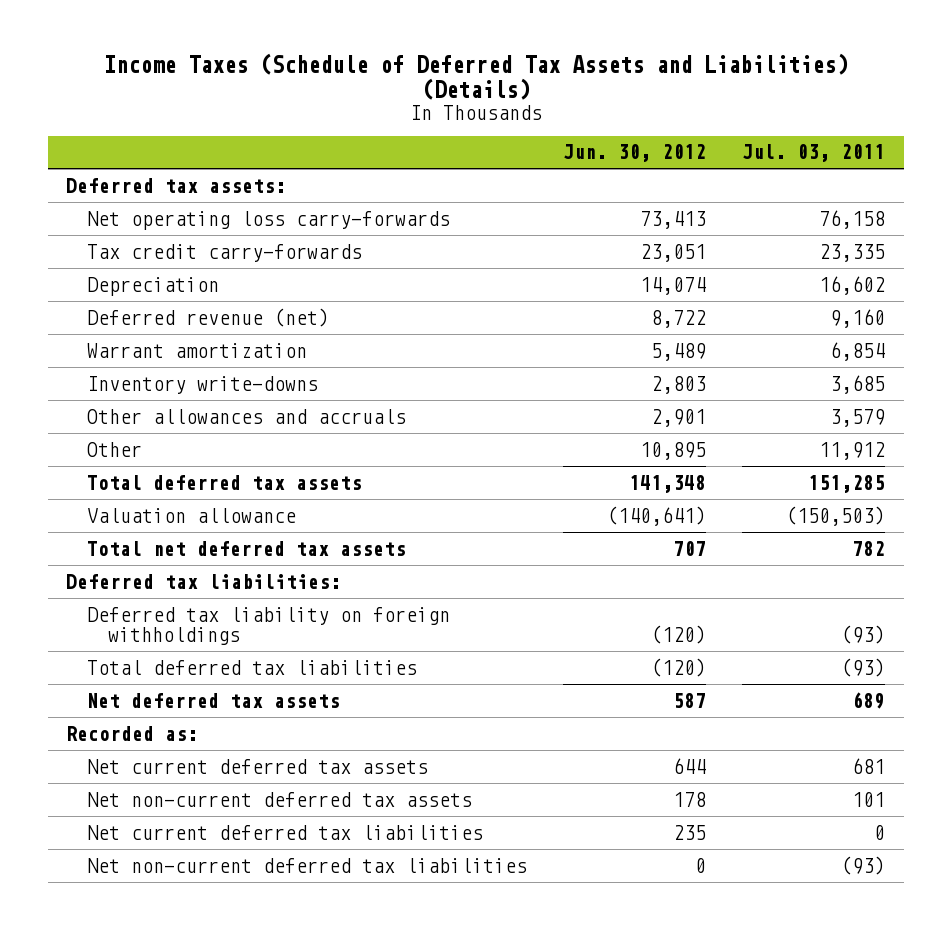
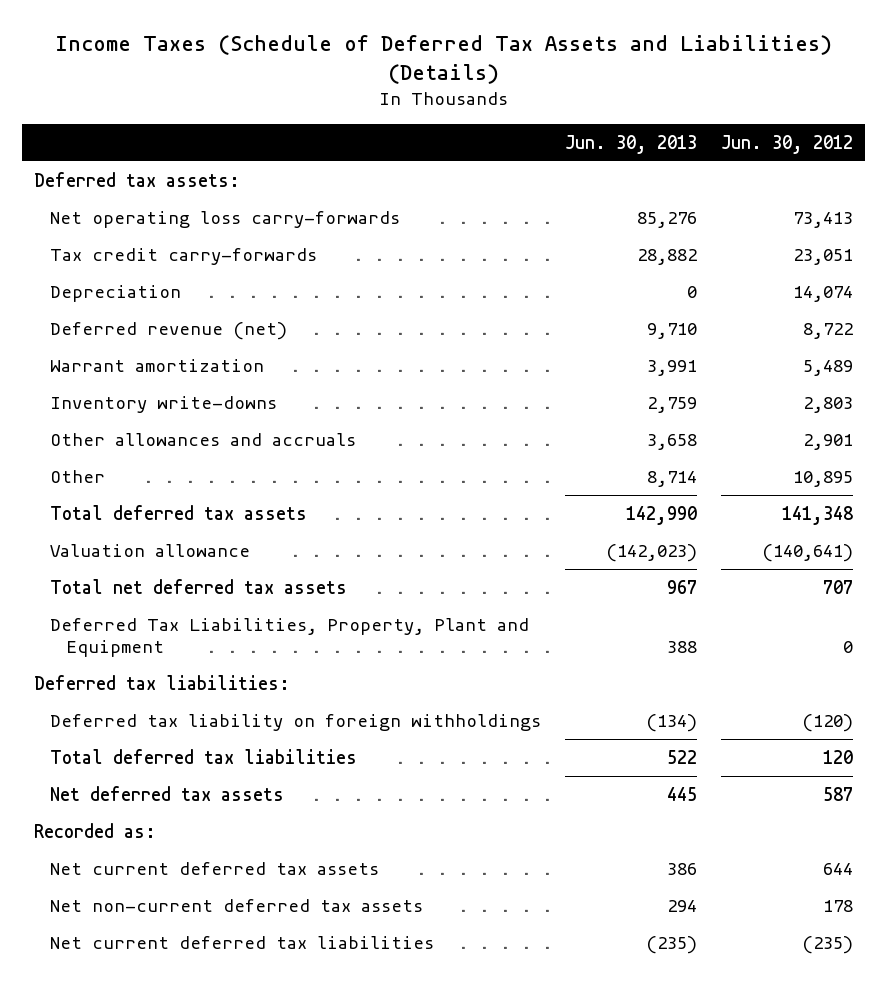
[742,144,886,163] Jul. 03, 2011 -> none
none -> [565,134,698,154] Jun. 30, 2013
none -> [50,617,530,658] Deferred Tax Liabilities, Property, Plant and Equipment
[651,657,707,677] (120) -> [823,749,854,764] 120
[86,857,527,873] Net non-current deferred tax liabilities -> none
[673,824,707,840] 235 -> [802,935,854,954] (235)

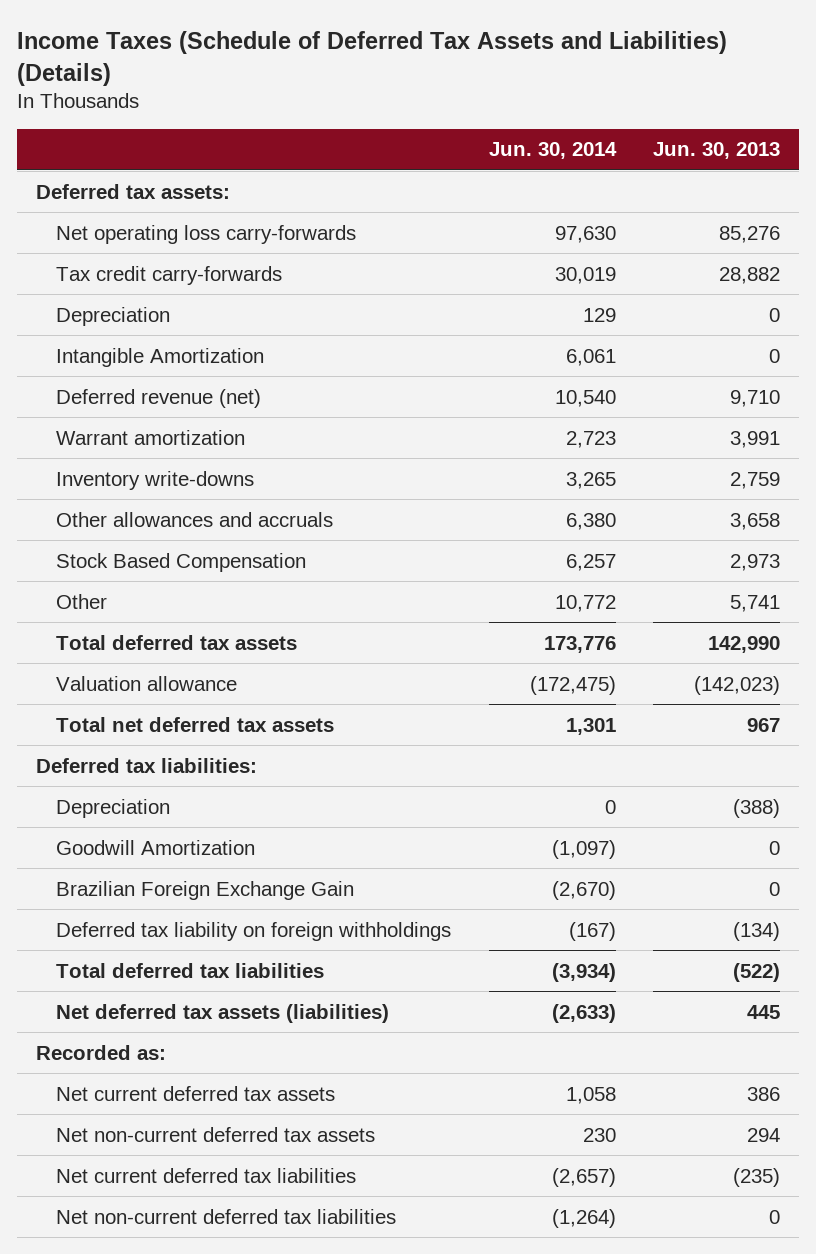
[721,134,854,154] Jun. 30, 2012 -> none
none -> [488,142,617,160] Jun. 30, 2014
none -> [55,347,264,367] Intangible Amortization
none -> [55,552,306,572] Stock Based Compensation
[647,470,698,487] 8,714 -> [730,594,781,612] 5,741
[50,617,530,658] Deferred Tax Liabilities, Property, Plant and Equipment -> none
none -> [55,798,170,818] Depreciation
none -> [55,839,255,855] Goodwill Amortization
none -> [55,880,354,900] Brazilian Foreign Exchange Gain
[667,749,698,764] 522 -> [733,962,781,982] (522)
[50,785,285,801] Net deferred tax assets -> [55,1003,389,1023] Net deferred tax assets (liabilities)
none -> [55,1208,396,1224] Net non-current deferred tax liabilities

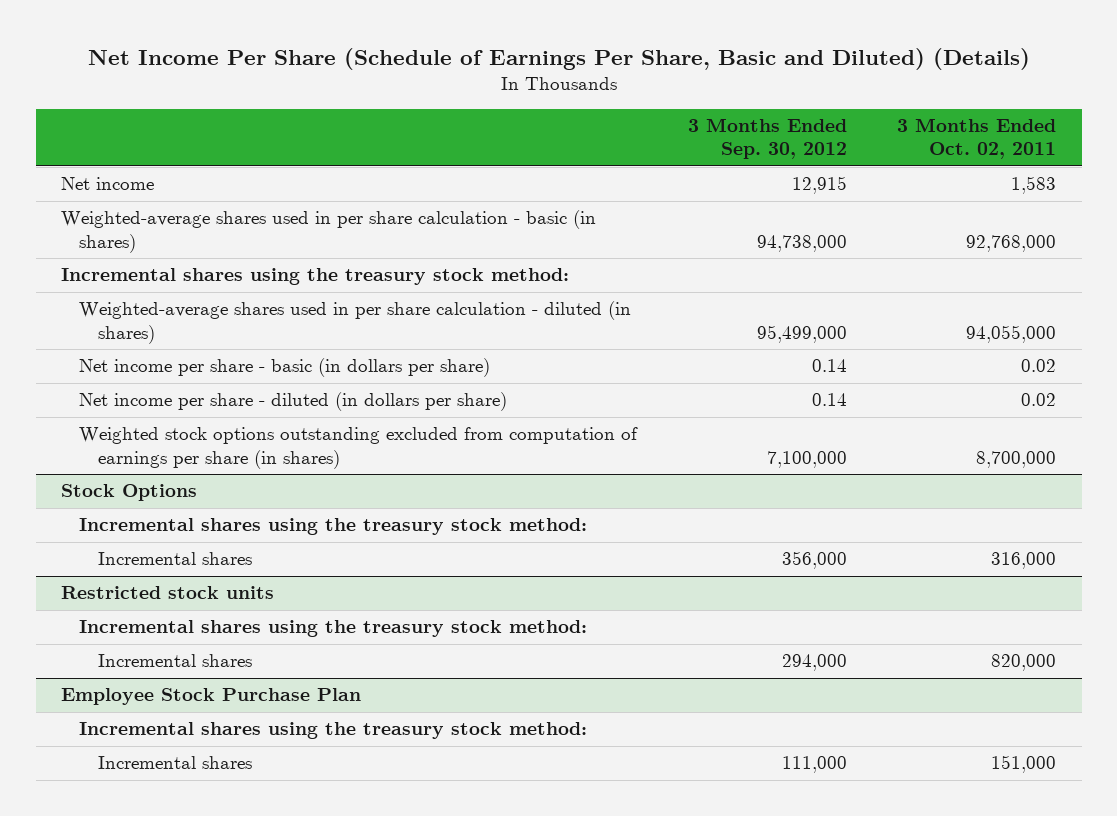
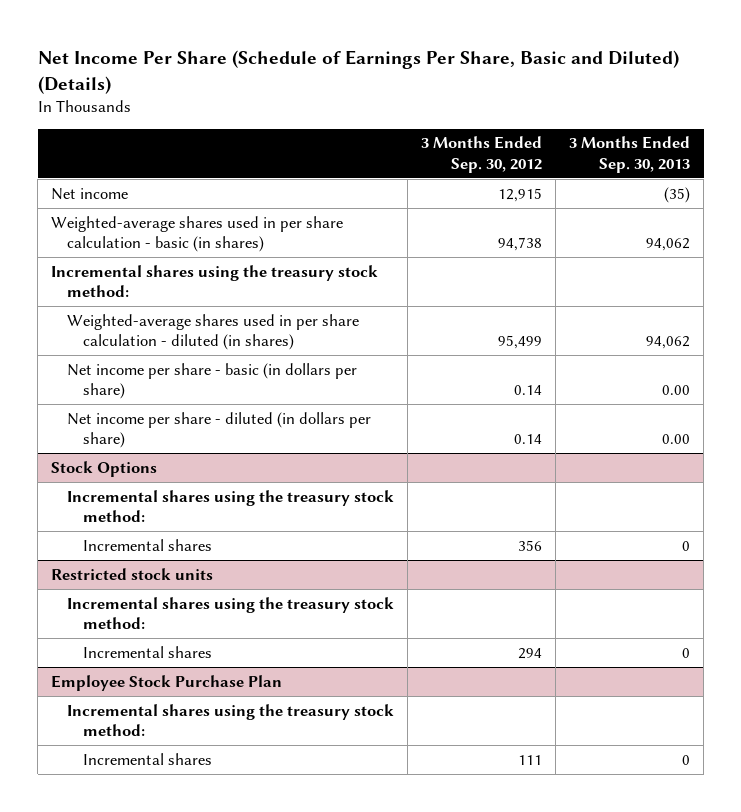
[897,118,1057,160] 3 Months Ended Oct. 02, 2011 -> none
none -> [569,136,691,173] 3 Months Ended Sep. 30, 2013
[756,234,847,252] 94,738,000 -> [498,237,543,252] 94,738
[756,324,847,343] 95,499,000 -> [498,335,543,350] 95,499
[79,427,639,469] Weighted stock options outstanding excluded from computation of earnings per share (in shares) -> none
[781,551,847,570] 356,000 -> [518,539,543,551] 356
[781,654,847,672] 294,000 -> [518,647,543,659] 294
[781,756,847,774] 111,000 -> [518,754,543,765] 111

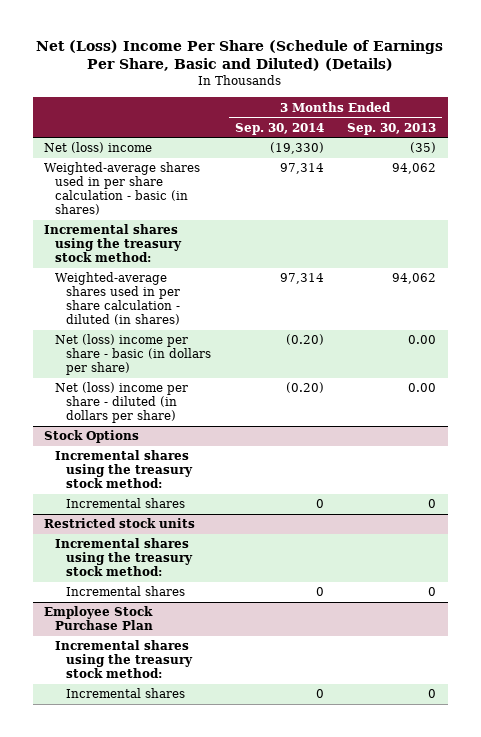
[37,49,679,94] Net Income Per Share (Schedule of Earnings Per Share, Basic and Diluted) (Details) -> [36,39,444,72] Net (Loss) Income Per Share (Schedule of Earnings Per Share, Basic and Diluted) (Details)
[421,136,543,173] 3 Months Ended Sep. 30, 2012 -> none
none -> [234,122,324,135] Sep. 30, 2014
[51,187,129,200] Net income -> [44,142,153,154] Net (loss) income
[67,362,358,400] Net income per share - basic (in dollars per share) -> [55,334,212,376] Net (loss) income per share - basic (in dollars per share)
[67,411,372,449] Net income per share - diluted (in dollars per share) -> [55,382,189,424] Net (loss) income per share - diluted (in dollars per share)

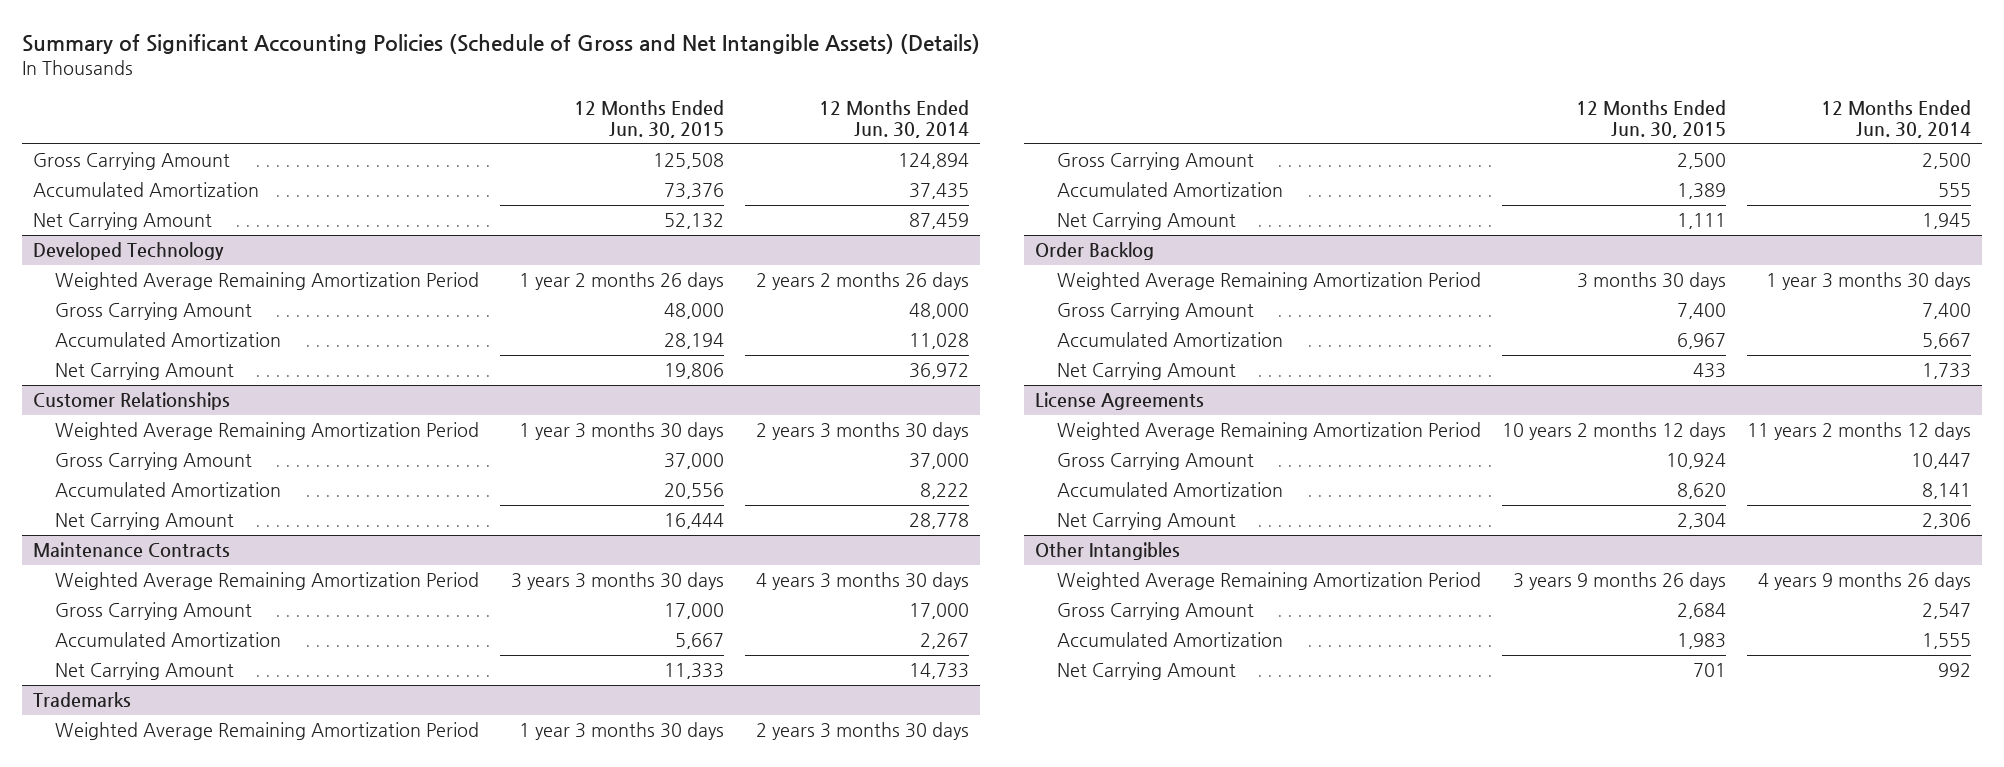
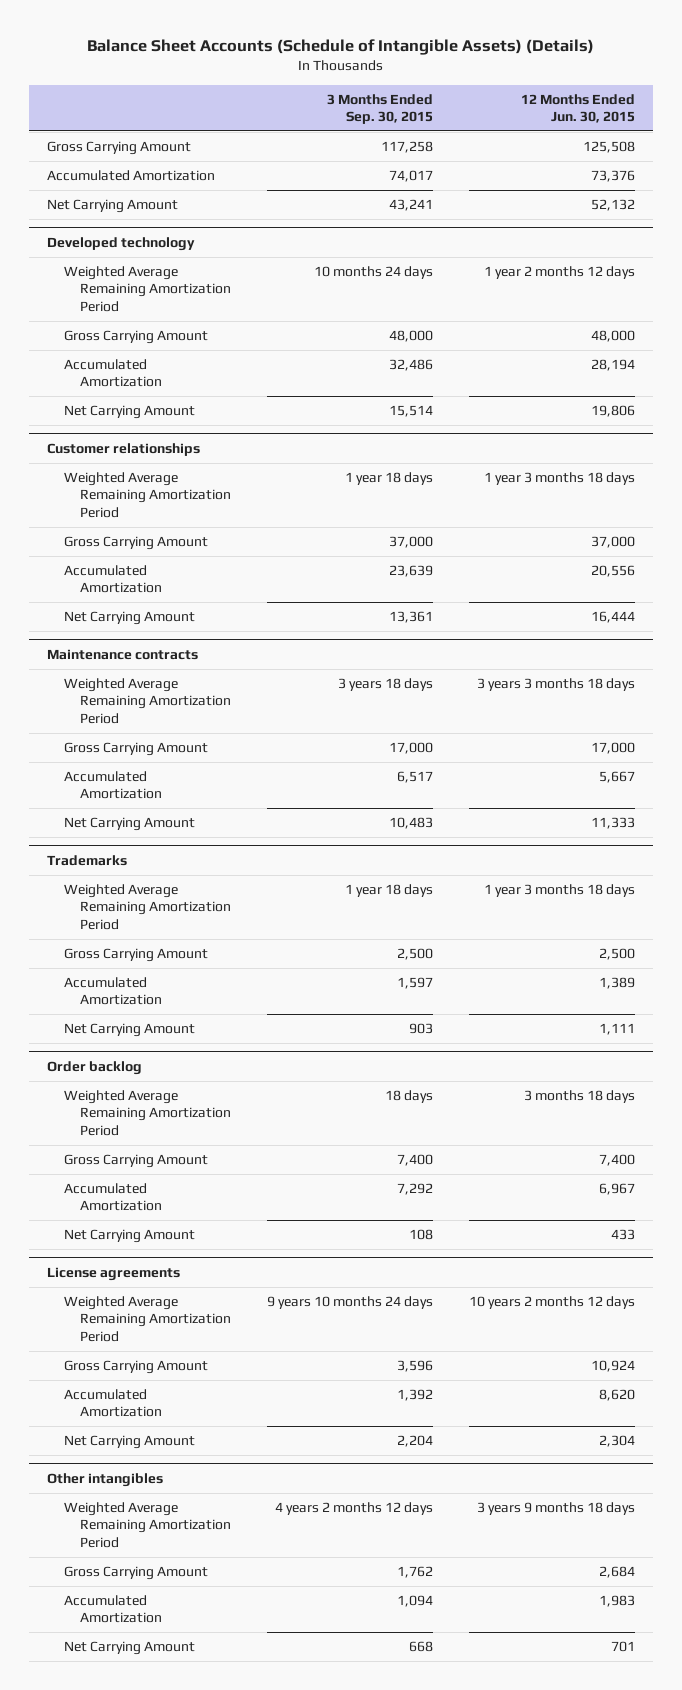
[22,34,981,55] Summary of Significant Accounting Policies (Schedule of Gross and Net Intangible Assets) (Details) -> [87,39,595,56] Balance Sheet Accounts (Schedule of Intangible Assets) (Details)
[819,99,970,139] 12 Months Ended Jun. 30, 2014 -> none
none -> [327,93,434,125] 3 Months Ended Sep. 30, 2015
[32,242,224,261] Developed Technology -> [47,236,196,251] Developed technology
[519,272,725,291] 1 year 2 months 26 days -> [484,266,636,280] 1 year 2 months 12 days
[32,392,230,411] Customer Relationships -> [47,442,201,456] Customer relationships
[519,422,725,441] 1 year 3 months 30 days -> [484,472,636,486] 1 year 3 months 18 days
[32,542,230,559] Maintenance Contracts -> [47,648,199,660] Maintenance contracts
[511,572,725,591] 3 years 3 months 30 days -> [477,678,636,692] 3 years 3 months 18 days
[519,722,725,741] 1 year 3 months 30 days -> [484,884,636,898] 1 year 3 months 18 days
[1034,242,1154,261] Order Backlog -> [47,1060,143,1075] Order backlog
[1577,272,1727,291] 3 months 30 days -> [524,1090,636,1104] 3 months 18 days
[1034,392,1204,411] License Agreements -> [47,1266,181,1281] License agreements
[1034,542,1180,561] Other Intangibles -> [47,1472,164,1487] Other intangibles
[1513,572,1727,591] 3 years 9 months 26 days -> [477,1502,636,1516] 3 years 9 months 18 days

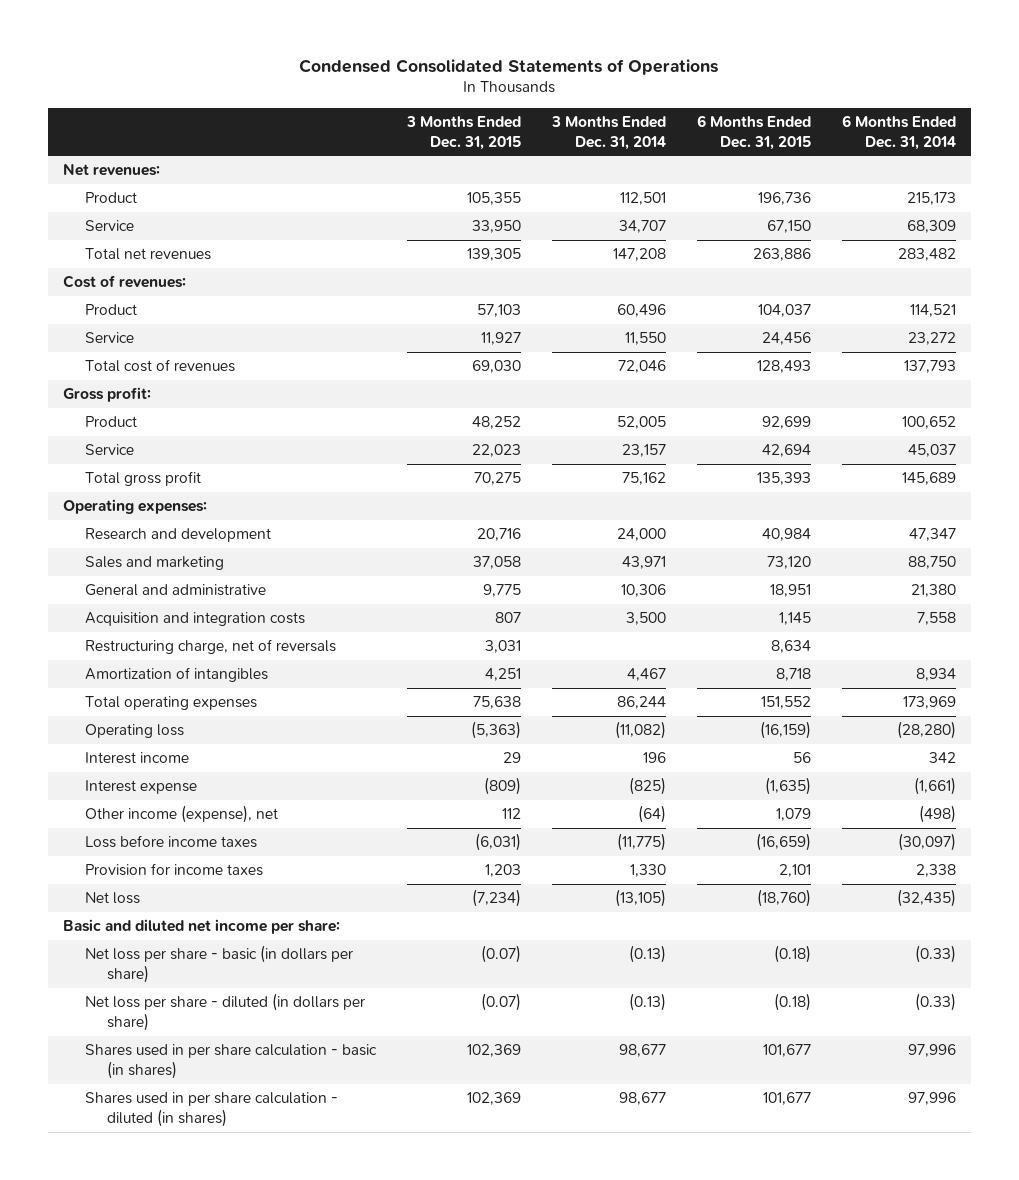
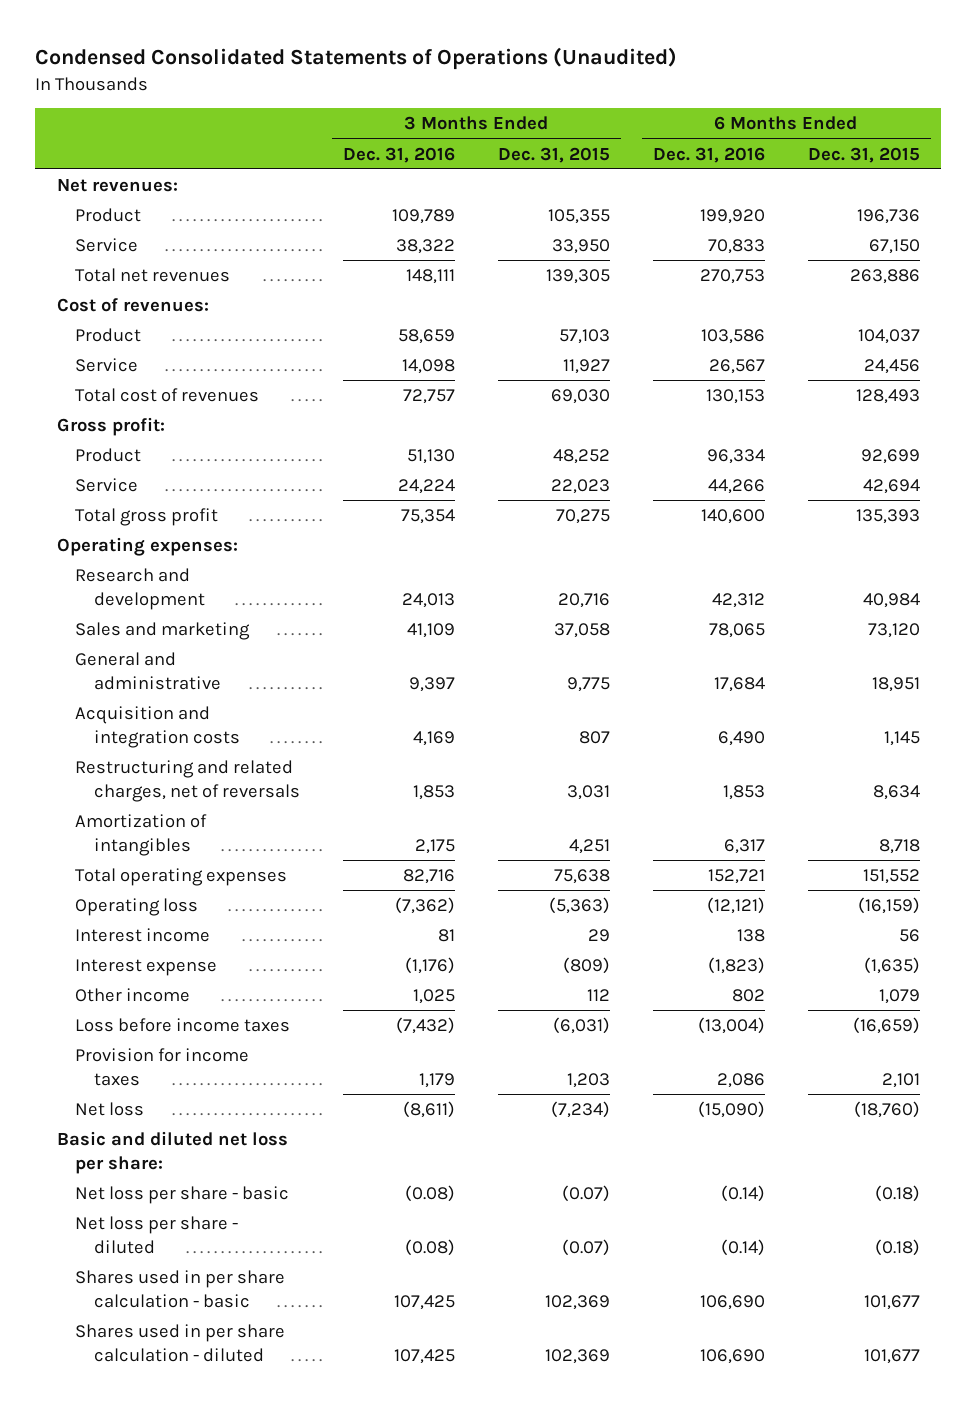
[299,58,719,75] Condensed Consolidated Statements of Operations -> [35,47,678,71] Condensed Consolidated Statements of Operations (Unaudited)
[550,115,666,150] 3 Months Ended Dec. 31, 2014 -> none
[841,114,956,150] 6 Months Ended Dec. 31, 2014 -> none
none -> [343,146,456,163] Dec. 31, 2016
none -> [652,146,765,163] Dec. 31, 2016
[85,639,337,655] Restructuring charge, net of reversals -> [75,760,301,802] Restructuring and related charges, net of reversals
[85,805,279,824] Other income (expense), net -> [75,988,191,1003] Other income
[63,919,341,935] Basic and diluted net income per share: -> [56,1131,288,1174] Basic and diluted net loss per share:
[85,945,354,983] Net loss per share - basic (in dollars per share) -> [75,1186,290,1205] Net loss per share - basic
[85,993,366,1031] Net loss per share - diluted (in dollars per share) -> [75,1216,239,1254] Net loss per share - diluted
[85,1044,378,1079] Shares used in per share calculation - basic (in shares) -> [75,1270,286,1308] Shares used in per share calculation - basic
[85,1092,339,1127] Shares used in per share calculation - diluted (in shares) -> [75,1324,286,1362] Shares used in per share calculation - diluted

